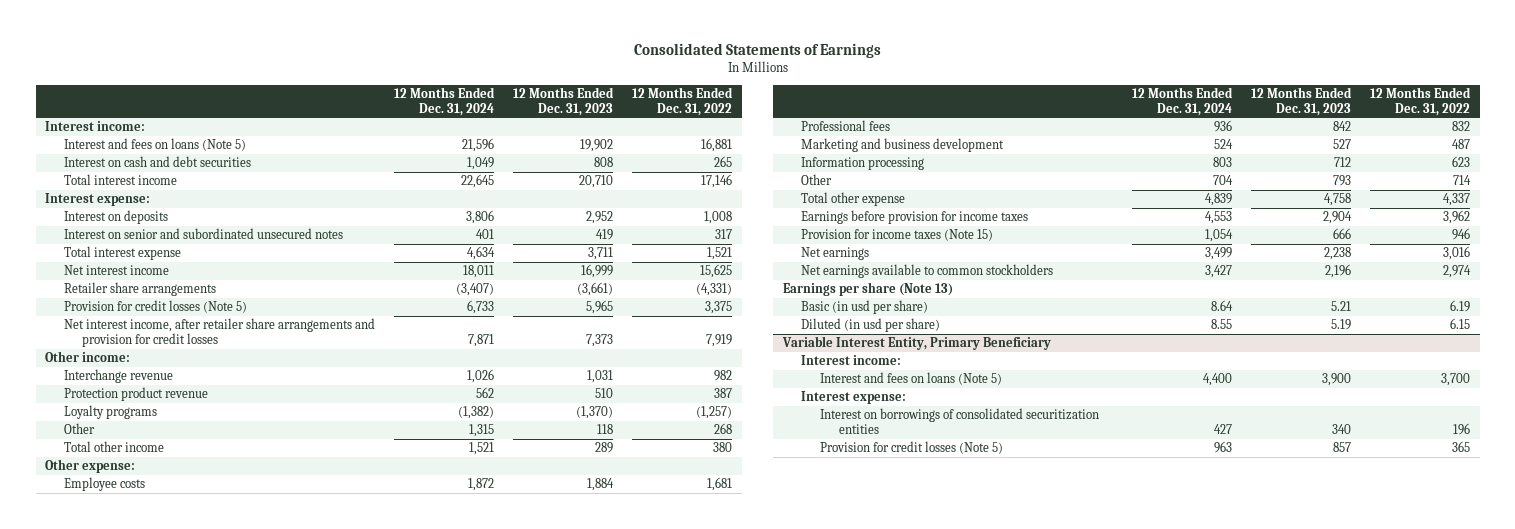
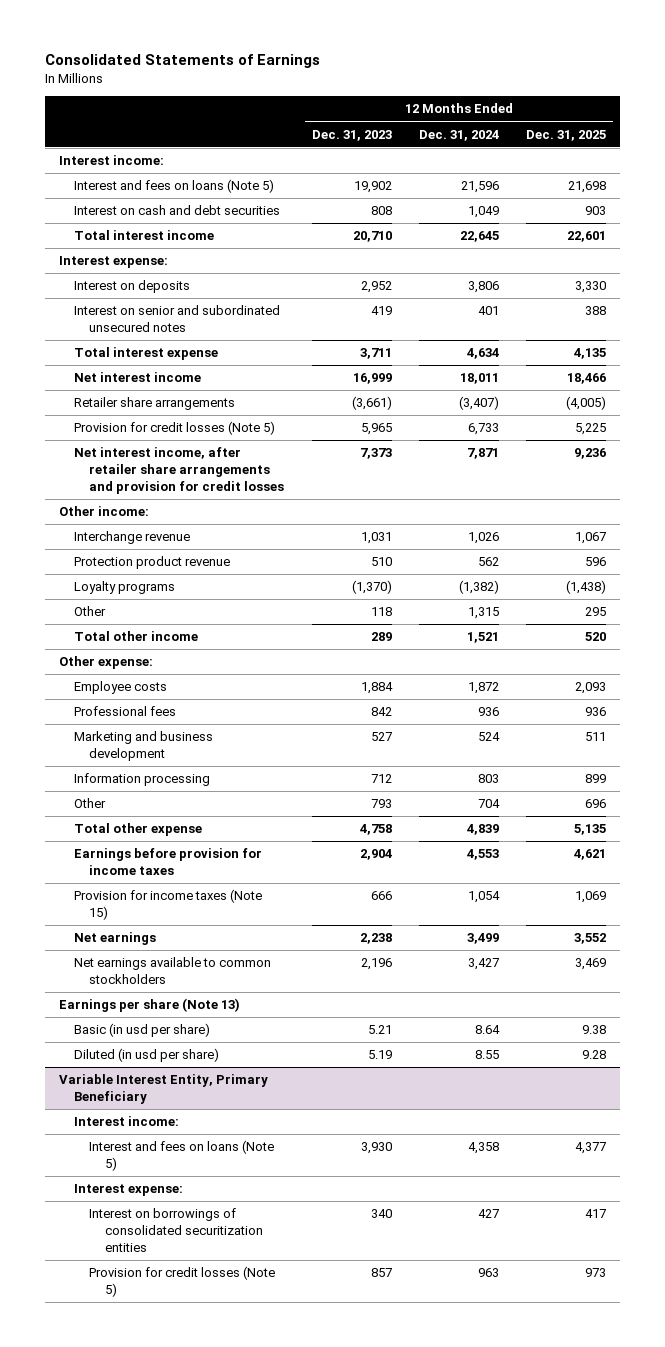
[632,86,734,116] 12 Months Ended Dec. 31, 2022 -> none
none -> [526,129,607,141] Dec. 31, 2025
[1202,373,1232,387] 4,400 -> [467,1142,499,1155] 4,358
[1321,373,1351,387] 3,900 -> [360,1142,392,1155] 3,930

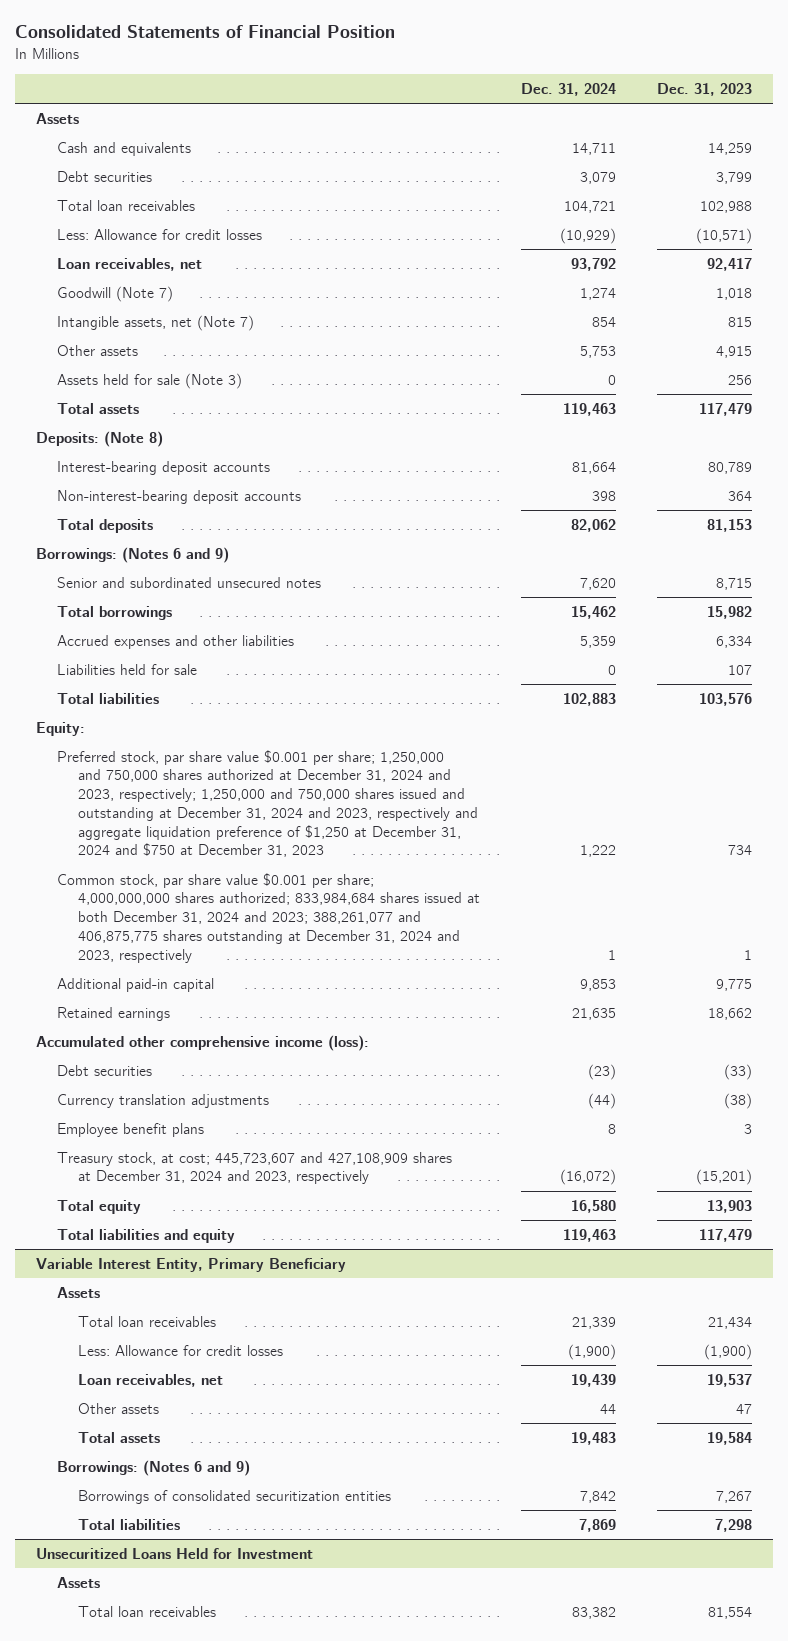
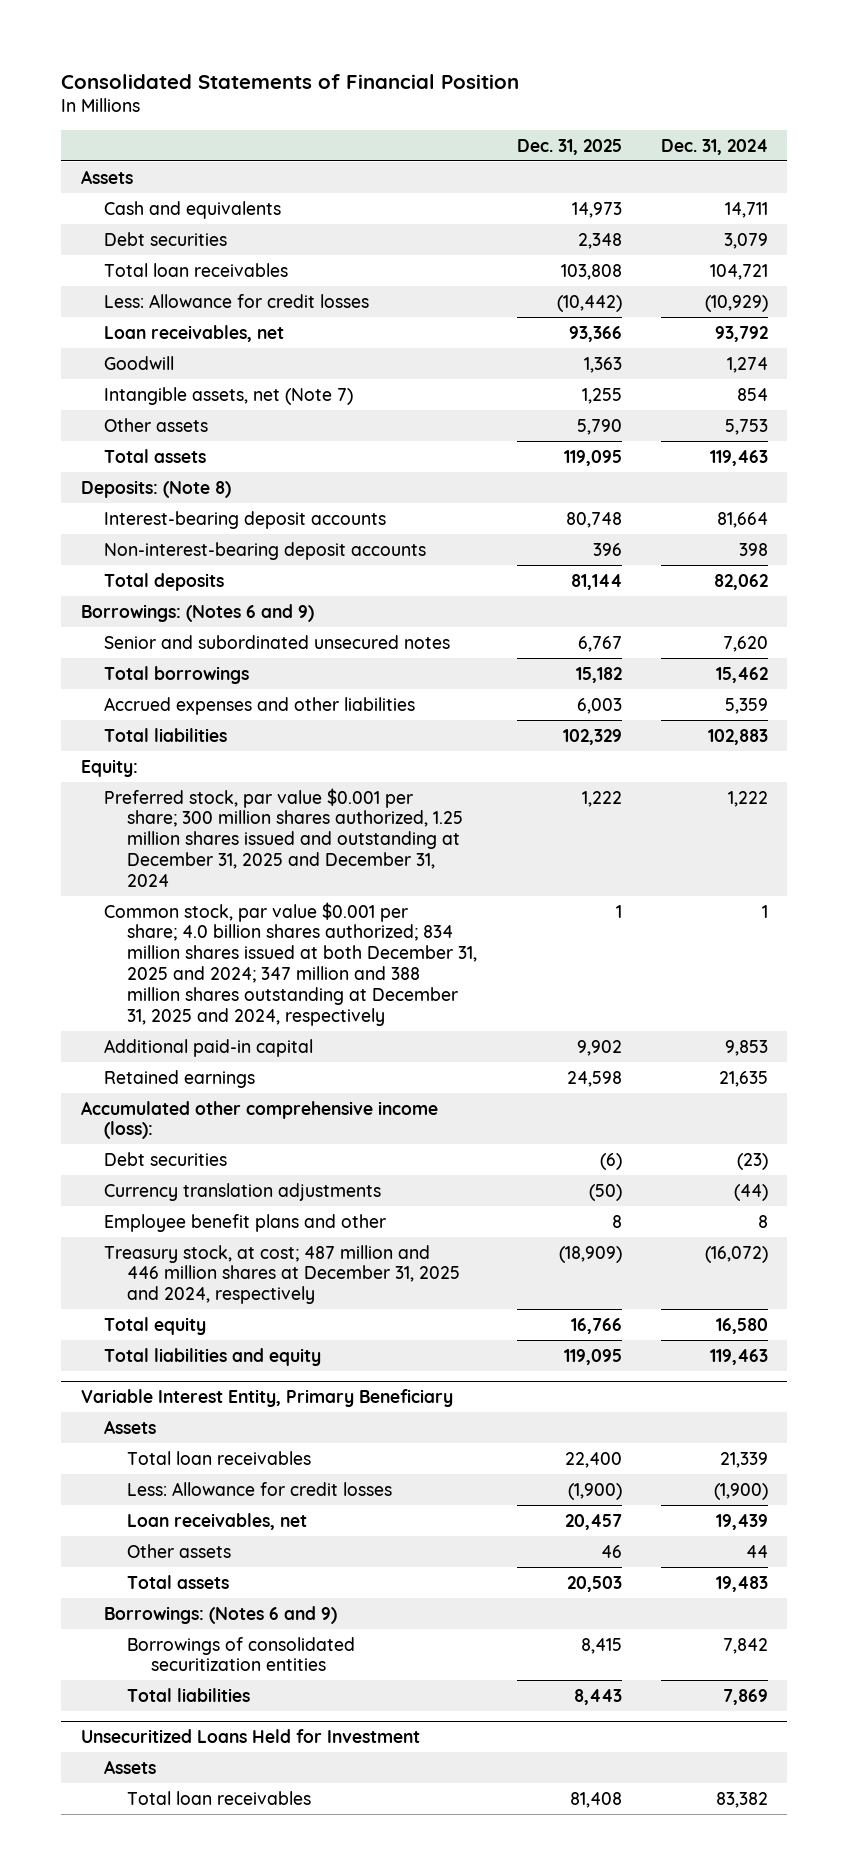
[657,82,753,96] Dec. 31, 2023 -> none
none -> [516,138,622,155] Dec. 31, 2025
[56,285,173,302] Goodwill (Note 7) -> [103,355,174,370] Goodwill
[56,372,242,389] Assets held for sale (Note 3) -> none
[56,663,197,675] Liabilities held for sale -> none
[56,749,478,858] Preferred stock, par share value $0.001 per share; 1,250,000 and 750,000 shares authorized at December 31, 2024 and 2023, respectively; 1,250,000 and 750,000 shares issued and outstanding at December 31, 2024 and 2023, respectively and aggregate liquidation preference of $1,250 at December 31, 2024 and $750 at December 31, 2023 -> [103,787,464,887] Preferred stock, par value $0.001 per share; 300 million shares authorized, 1.25 million shares issued and outstanding at December 31, 2025 and December 31, 2024
[56,872,480,963] Common stock, par share value $0.001 per share; 4,000,000,000 shares authorized; 833,984,684 shares issued at both December 31, 2024 and 2023; 388,261,077 and 406,875,775 shares outstanding at December 31, 2024 and 2023, respectively -> [103,901,478,1026] Common stock, par value $0.001 per share; 4.0 billion shares authorized; 834 million shares issued at both December 31, 2025 and 2024; 347 million and 388 million shares outstanding at December 31, 2025 and 2024, respectively
[56,1122,204,1137] Employee benefit plans -> [103,1213,386,1232] Employee benefit plans and other
[56,1151,452,1185] Treasury stock, at cost; 445,723,607 and 427,108,909 shares at December 31, 2024 and 2023, respectively -> [103,1244,461,1305] Treasury stock, at cost; 487 million and 446 million shares at December 31, 2025 and 2024, respectively

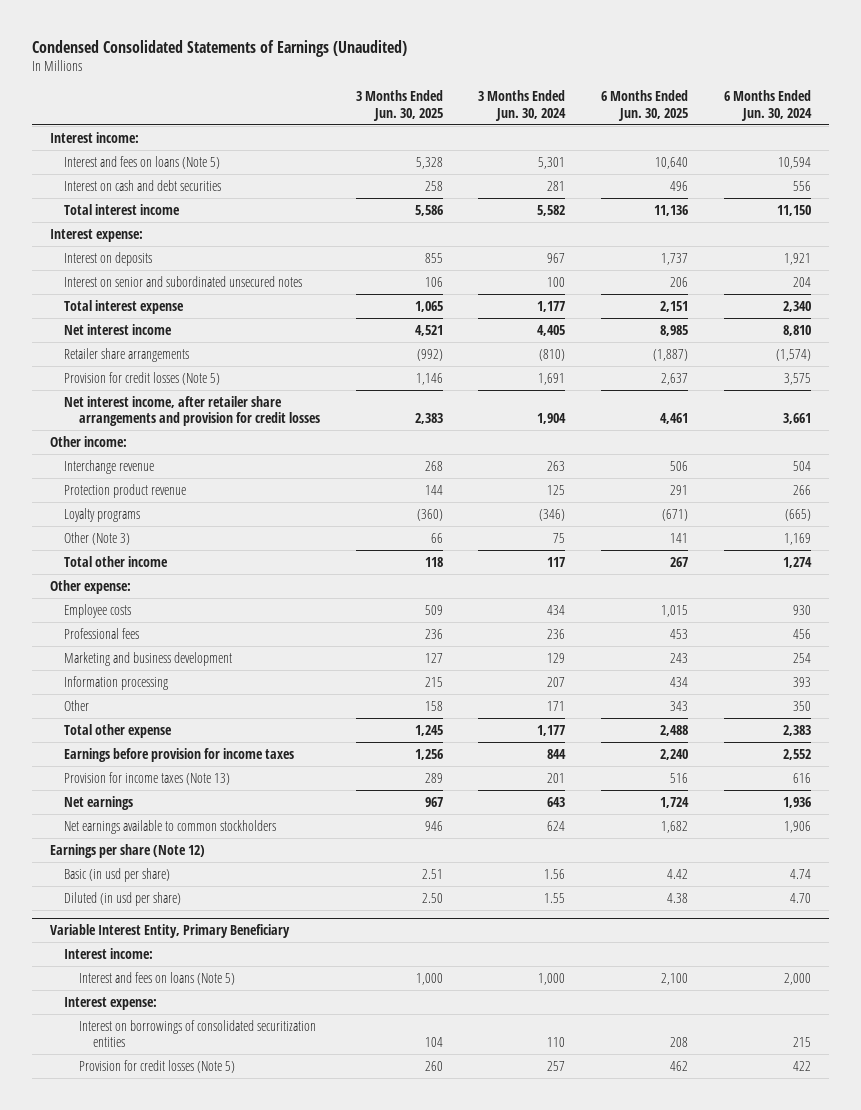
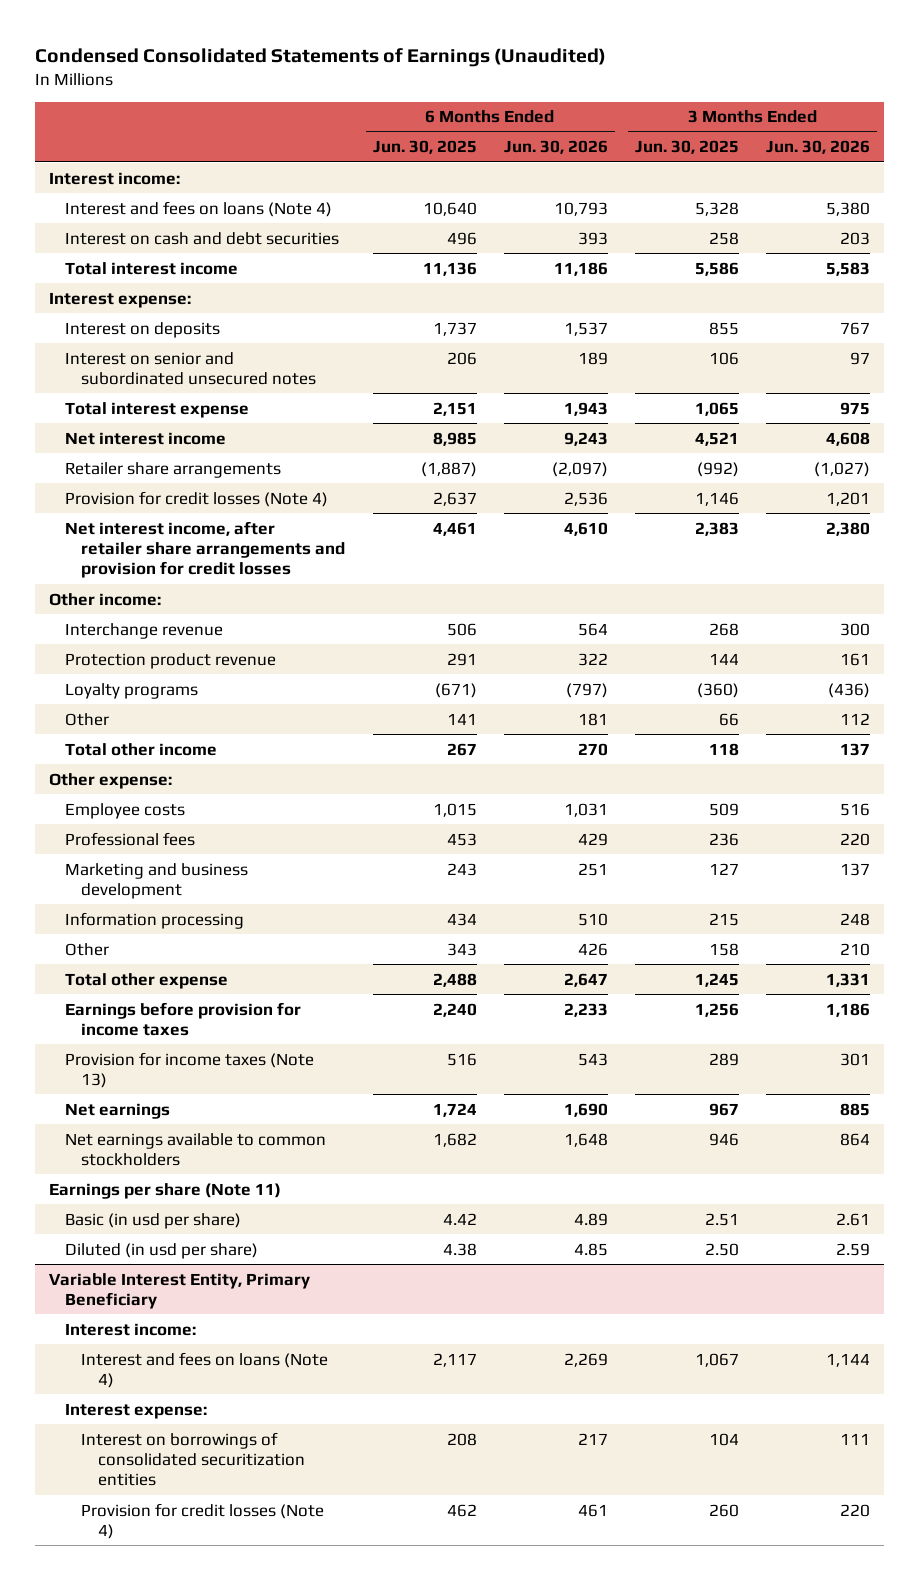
[478,90,567,121] 3 Months Ended Jun. 30, 2024 -> none
[723,90,812,121] 6 Months Ended Jun. 30, 2024 -> none
none -> [503,140,608,155] Jun. 30, 2026
none -> [766,140,871,155] Jun. 30, 2026
[64,155,221,169] Interest and fees on loans (Note 5) -> [65,200,333,217] Interest and fees on loans (Note 4)
[64,371,221,385] Provision for credit losses (Note 5) -> [65,490,329,507] Provision for credit losses (Note 4)
[64,531,131,545] Other (Note 3) -> [65,712,110,726] Other
[50,843,206,858] Earnings per share (Note 12) -> [48,1182,281,1199] Earnings per share (Note 11)
[78,971,235,985] Interest and fees on loans (Note 5) -> [81,1351,329,1388] Interest and fees on loans (Note 4)
[415,972,443,985] 1,000 -> [694,1352,739,1367] 1,067
[661,972,689,985] 2,100 -> [432,1352,477,1367] 2,117
[78,1059,235,1073] Provision for credit losses (Note 5) -> [81,1502,325,1539] Provision for credit losses (Note 4)

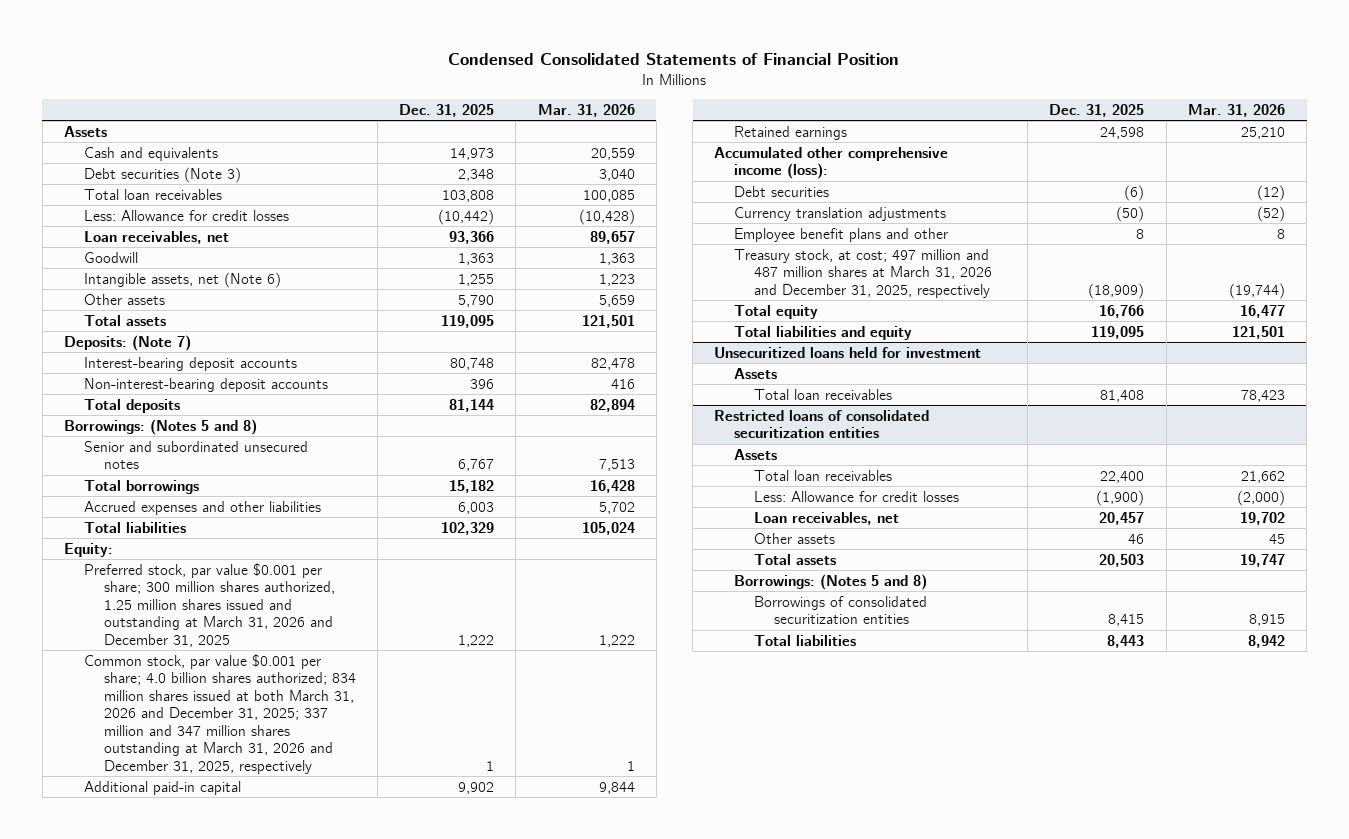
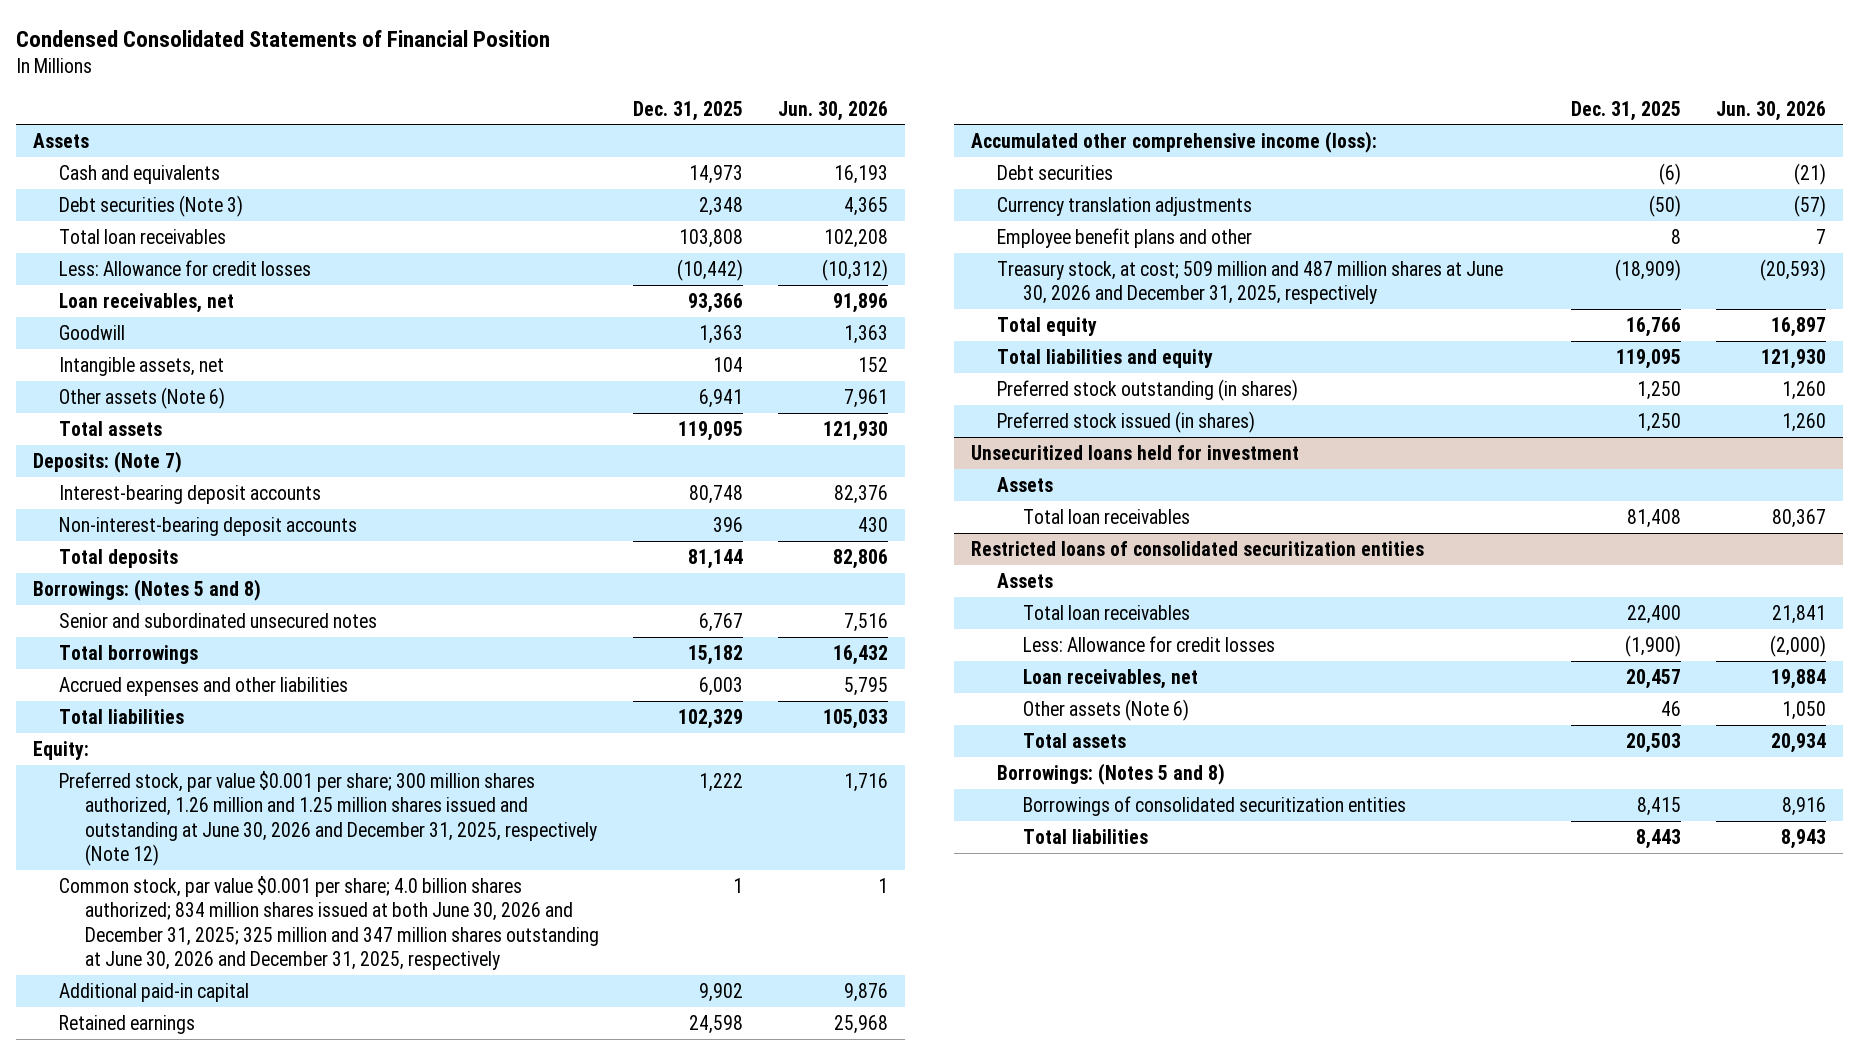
[537,103,635,117] Mar. 31, 2026 -> none
none -> [777,100,888,121] Jun. 30, 2026
[83,271,281,288] Intangible assets, net (Note 6) -> [59,356,225,376] Intangible assets, net
[458,273,495,286] 1,255 -> [713,356,744,372] 104
[83,293,165,305] Other assets -> [59,386,226,409] Other assets (Note 6)
[458,294,495,307] 5,790 -> [699,388,744,408] 6,941
[83,562,335,647] Preferred stock, par value $0.001 per share; 300 million shares authorized, 1.25 million shares issued and outstanding at March 31, 2026 and December 31, 2025 -> [59,770,597,867] Preferred stock, par value $0.001 per share; 300 million shares authorized, 1.26 million and 1.25 million shares issued and outstanding at June 30, 2026 and December 31, 2025, respectively (Note 12)
[83,653,356,774] Common stock, par value $0.001 per share; 4.0 billion shares authorized; 834 million shares issued at both March 31, 2026 and December 31, 2025; 337 million and 347 million shares outstanding at March 31, 2026 and December 31, 2025, respectively -> [59,875,599,971] Common stock, par value $0.001 per share; 4.0 billion shares authorized; 834 million shares issued at both June 30, 2026 and December 31, 2025; 325 million and 347 million shares outstanding at June 30, 2026 and December 31, 2025, respectively
[734,248,993,298] Treasury stock, at cost; 497 million and 487 million shares at March 31, 2026 and December 31, 2025, respectively -> [997,260,1504,305] Treasury stock, at cost; 509 million and 487 million shares at June 30, 2026 and December 31, 2025, respectively
none -> [997,378,1299,401] Preferred stock outstanding (in shares)
none -> [997,410,1256,433] Preferred stock issued (in shares)
[754,532,836,544] Other assets -> [1022,698,1189,721] Other assets (Note 6)

